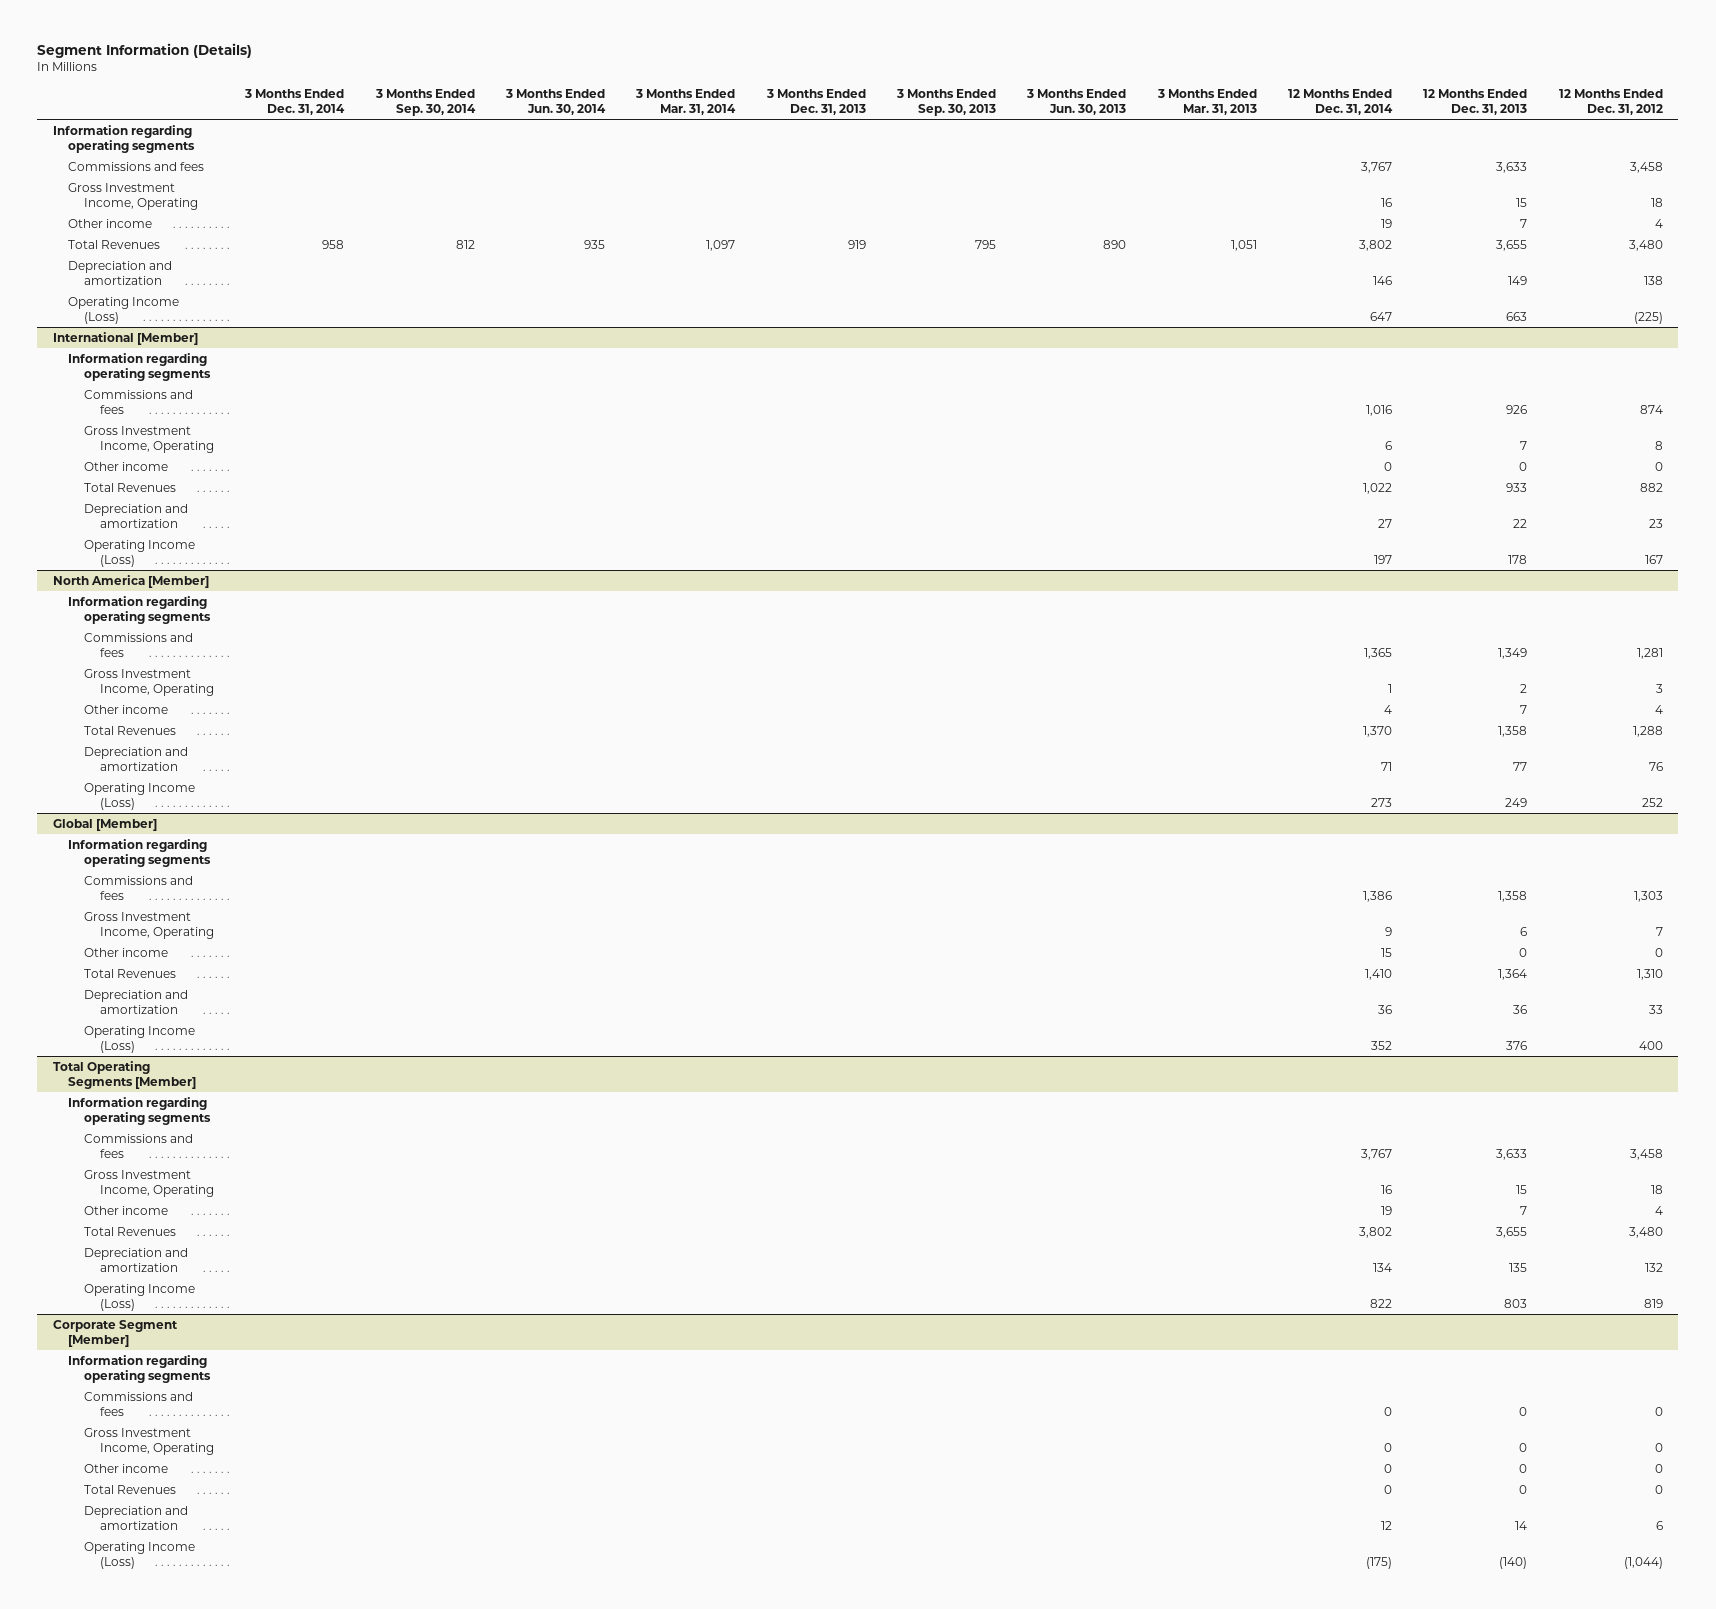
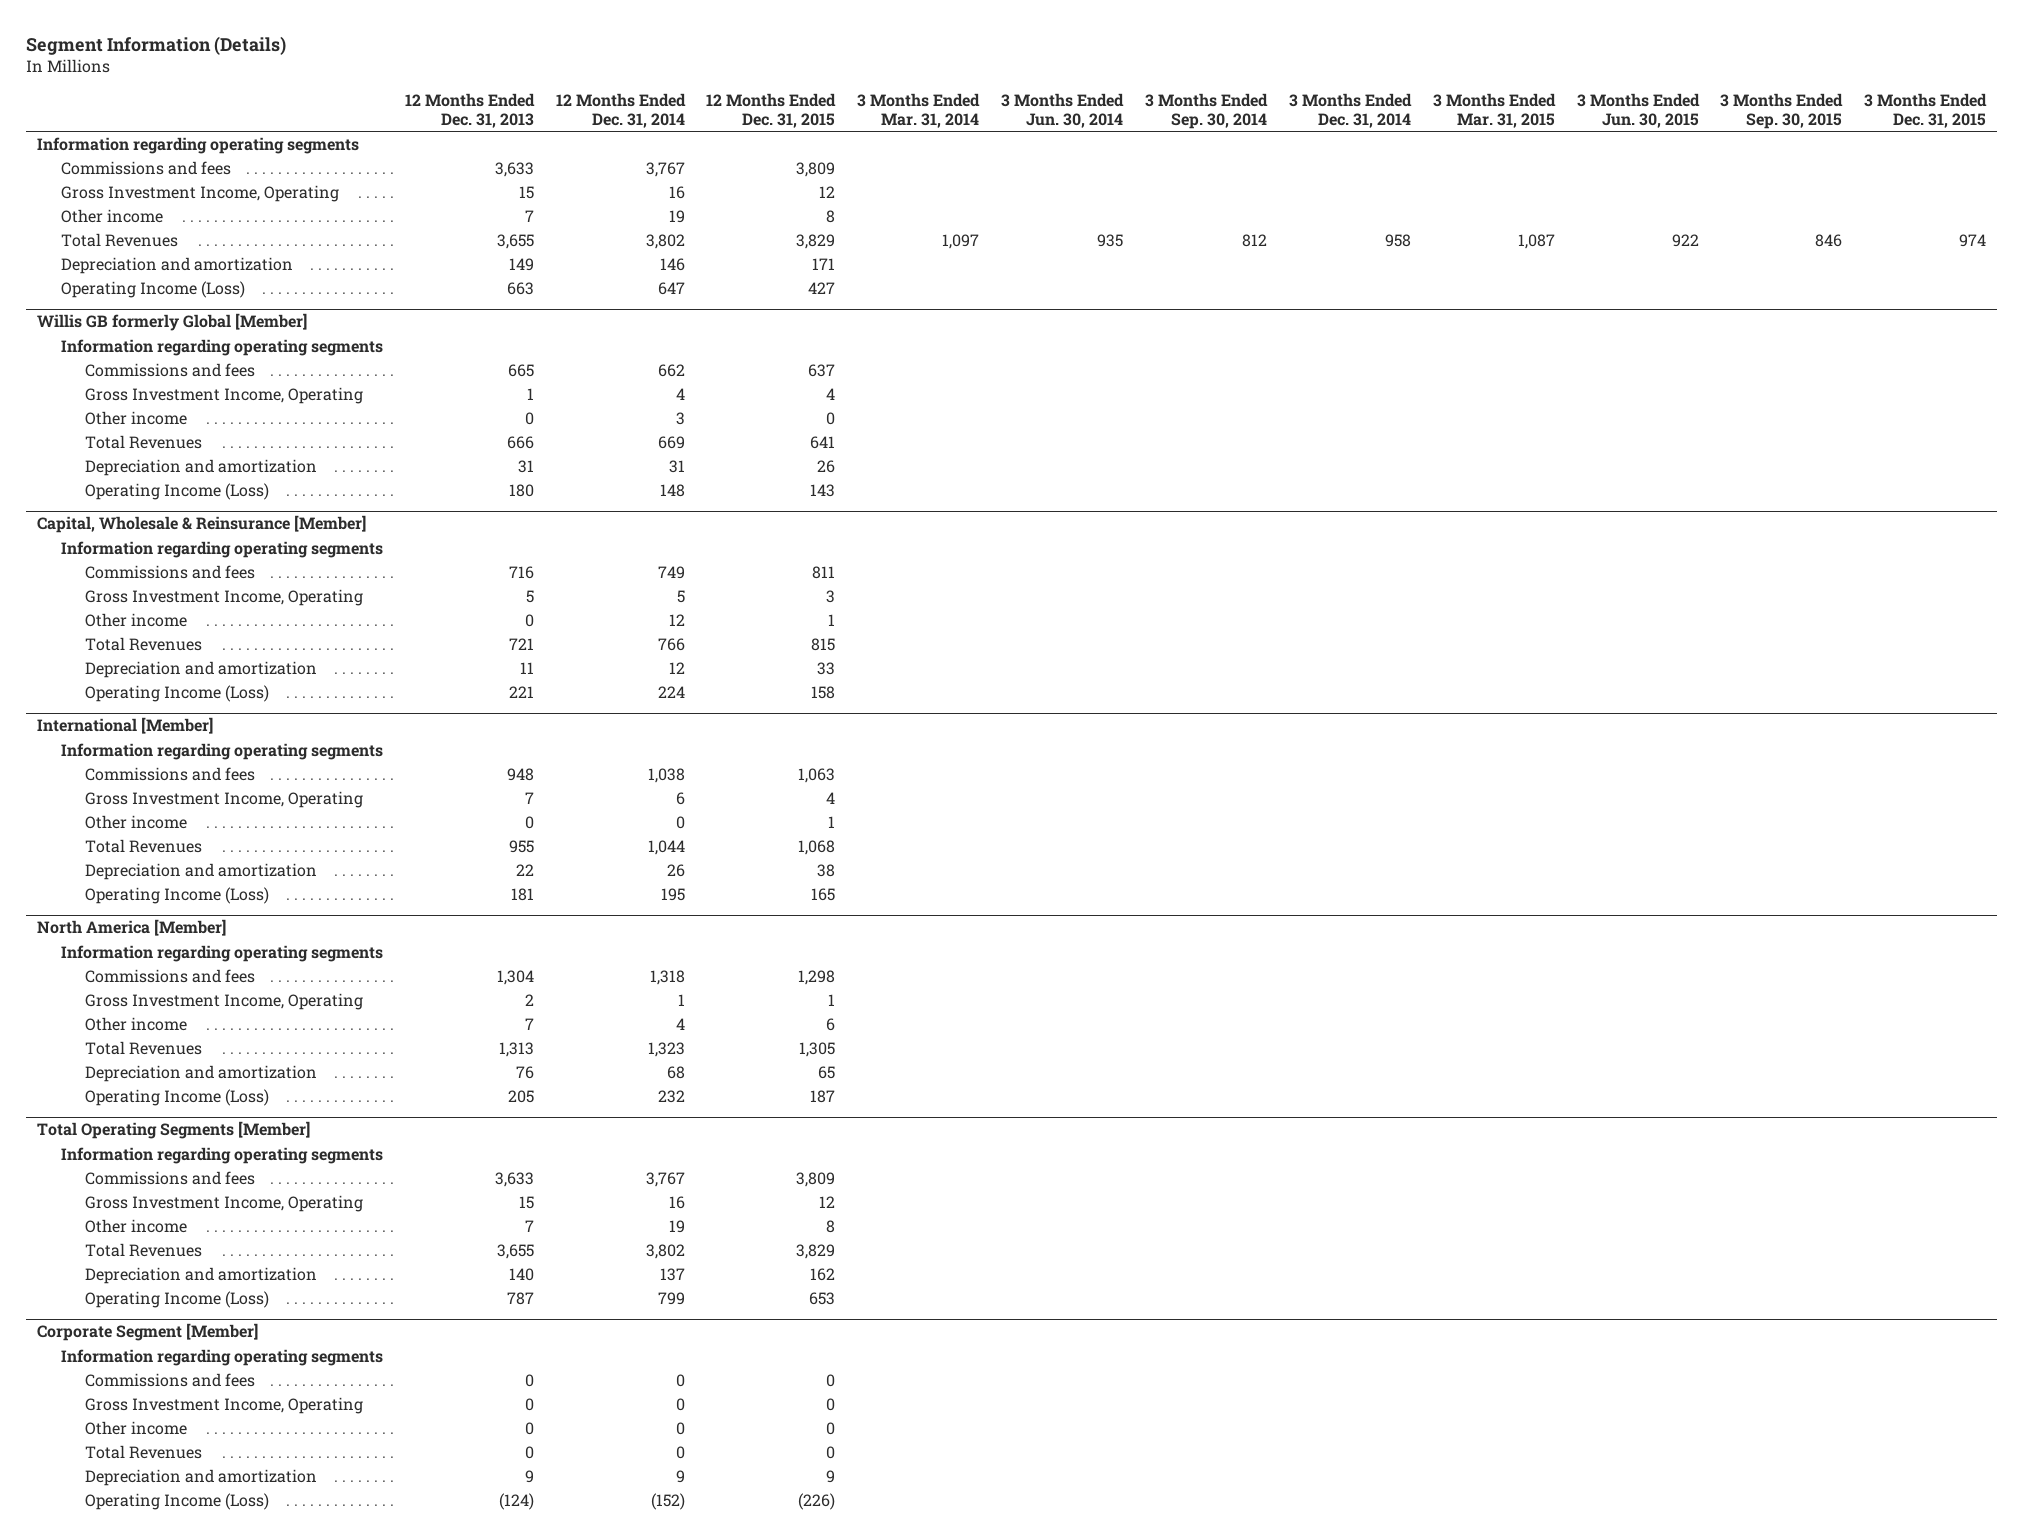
[765,88,866,115] 3 Months Ended Dec. 31, 2013 -> none
[896,88,997,116] 3 Months Ended Sep. 30, 2013 -> none
[1026,88,1127,115] 3 Months Ended Jun. 30, 2013 -> none
[1156,88,1257,115] 3 Months Ended Mar. 31, 2013 -> none
[1558,88,1663,115] 12 Months Ended Dec. 31, 2012 -> none
none -> [706,92,837,128] 12 Months Ended Dec. 31, 2015
none -> [1432,92,1556,128] 3 Months Ended Mar. 31, 2015
none -> [1576,92,1700,128] 3 Months Ended Jun. 30, 2015
none -> [1720,92,1844,129] 3 Months Ended Sep. 30, 2015
none -> [1864,92,1988,128] 3 Months Ended Dec. 31, 2015
none -> [36,313,307,332] Willis GB formerly Global [Member]
none -> [60,338,383,356] Information regarding operating segments
none -> [84,362,255,377] Commissions and fees
none -> [84,386,363,404] Gross Investment Income, Operating
none -> [84,410,187,425] Other income
none -> [84,434,202,449] Total Revenues
none -> [84,458,317,476] Depreciation and amortization
none -> [84,482,269,500] Operating Income (Loss)
none -> [36,515,366,534] Capital, Wholesale & Reinsurance [Member]
none -> [60,540,383,558] Information regarding operating segments
none -> [84,564,255,579] Commissions and fees
none -> [84,588,363,606] Gross Investment Income, Operating
none -> [84,612,187,627] Other income
none -> [84,636,202,651] Total Revenues
none -> [84,660,317,678] Depreciation and amortization
none -> [84,684,269,702] Operating Income (Loss)
[1366,404,1393,416] 1,016 -> [647,767,685,783] 1,038
[1506,404,1528,414] 926 -> [506,767,534,781] 948
[1363,482,1393,494] 1,022 -> [647,839,685,855] 1,044
[1506,482,1528,492] 933 -> [508,839,534,853] 955
[1378,518,1393,528] 27 -> [666,863,685,877] 26
[1374,554,1393,564] 197 -> [660,887,685,901] 195
[1508,554,1528,564] 178 -> [510,887,534,901] 181
[1364,647,1393,659] 1,365 -> [649,969,685,985] 1,318
[1498,647,1528,659] 1,349 -> [496,969,534,985] 1,304
[52,818,157,831] Global [Member] -> none
[68,838,212,867] Information regarding operating segments -> none
[84,875,194,900] Commissions and fees -> none
[84,911,214,939] Gross Investment Income, Operating -> none
[84,947,169,957] Other income -> none
[84,968,177,978] Total Revenues -> none
[84,989,189,1014] Depreciation and amortization -> none
[84,1025,196,1053] Operating Income (Loss) -> none
[1363,725,1393,737] 1,370 -> [647,1041,685,1057] 1,323
[1498,725,1528,737] 1,358 -> [498,1041,534,1057] 1,313
[1381,761,1393,771] 71 -> [666,1065,685,1079] 68
[1513,761,1528,771] 77 -> [515,1065,534,1079] 76
[1371,797,1393,807] 273 -> [657,1089,685,1103] 232
[1505,797,1528,807] 249 -> [507,1089,534,1103] 205
[1373,1262,1393,1272] 134 -> [659,1267,685,1281] 137
[1509,1262,1528,1272] 135 -> [508,1267,534,1281] 140
[1370,1298,1393,1308] 822 -> [657,1291,685,1305] 799
[1504,1298,1528,1308] 803 -> [506,1291,534,1305] 787
[1381,1520,1393,1530] 12 -> [675,1469,685,1483] 9
[1515,1520,1528,1530] 14 -> [524,1469,534,1483] 9
[1366,1556,1393,1569] (175) -> [650,1492,685,1510] (152)
[1499,1556,1528,1569] (140) -> [498,1492,534,1510] (124)

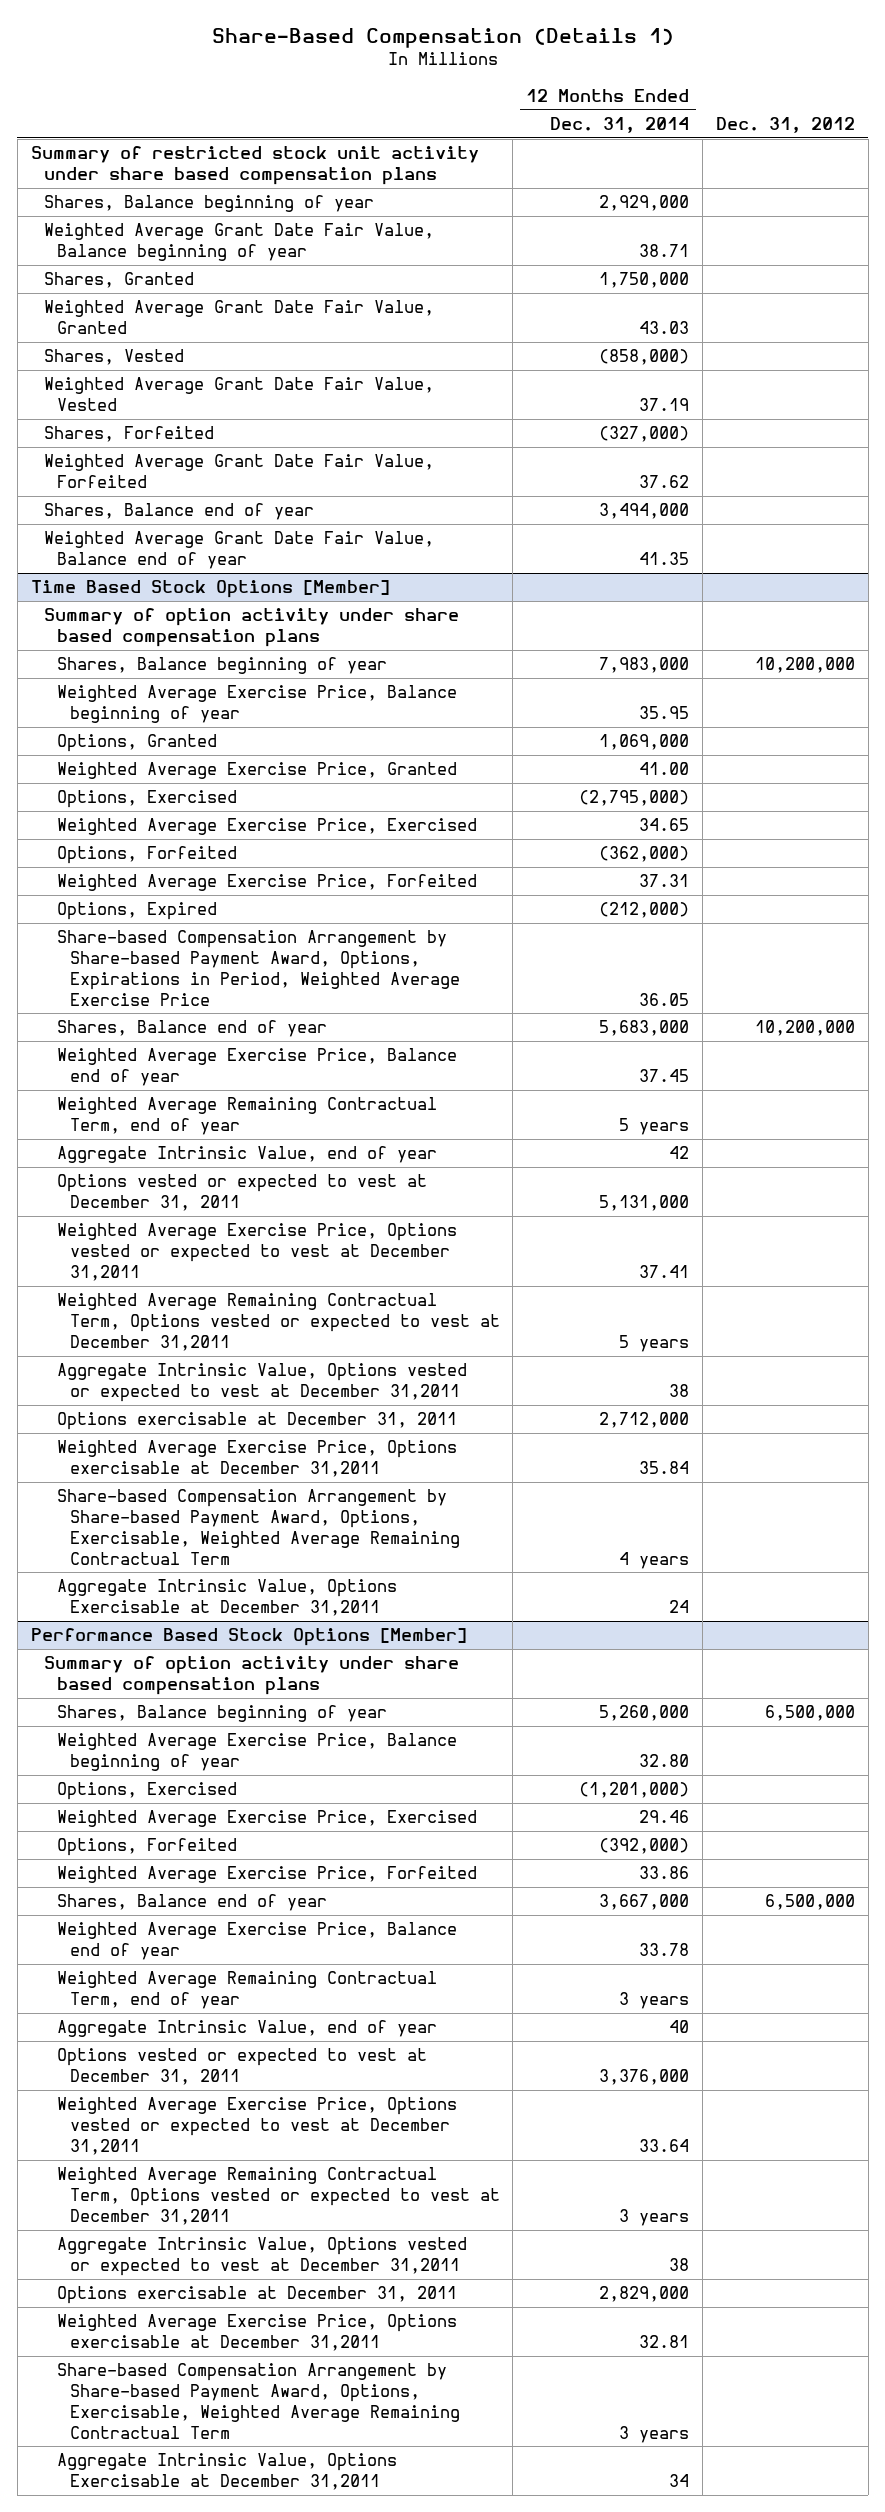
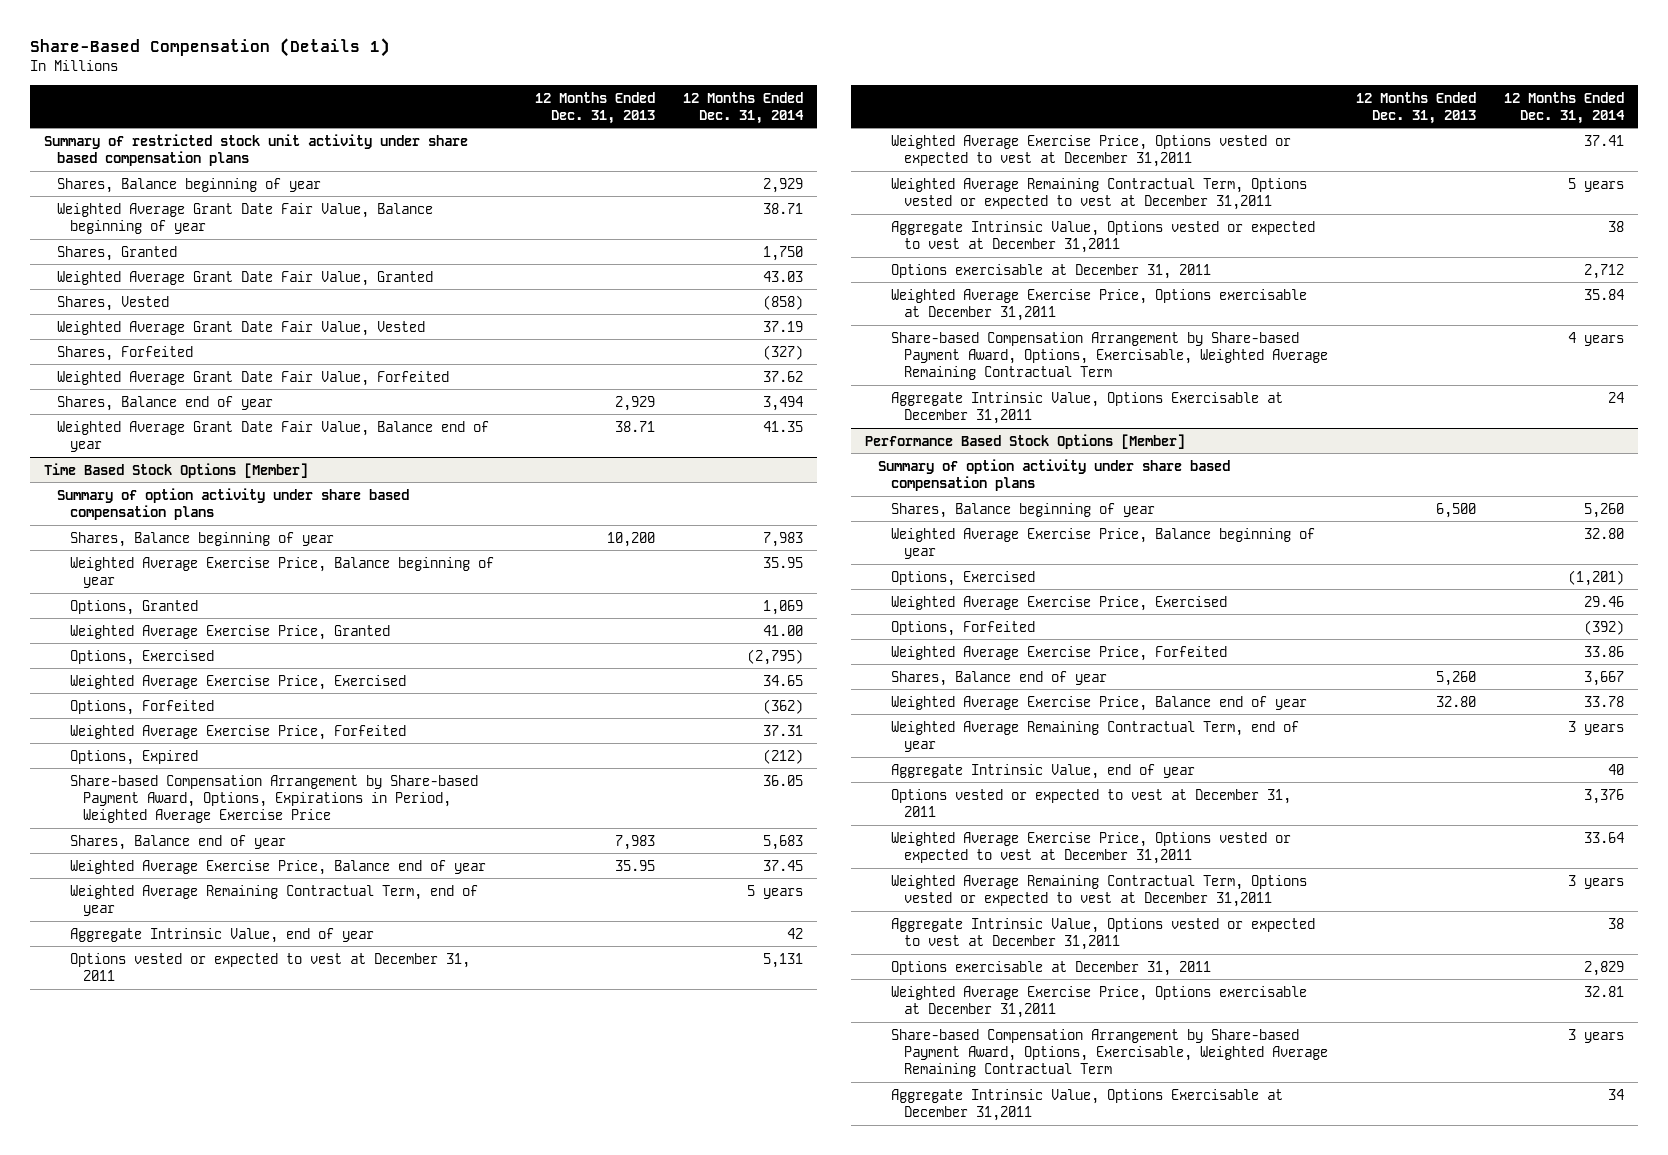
[715,117,855,134] Dec. 31, 2012 -> none
none -> [534,91,655,124] 12 Months Ended Dec. 31, 2013
[599,195,690,212] 2,929,000 -> [762,177,803,193] 2,929
[599,272,690,289] 1,750,000 -> [762,245,803,261] 1,750
[599,349,690,366] (858,000) -> [762,294,803,310] (858)
[599,426,690,443] (327,000) -> [762,344,803,360] (327)
[599,503,690,520] 3,494,000 -> [762,395,803,411] 3,494
[599,657,690,674] 7,983,000 -> [762,531,803,547] 7,983
[599,734,690,751] 1,069,000 -> [762,599,803,615] 1,069
[579,790,690,807] (2,795,000) -> [746,648,803,665] (2,795)
[599,846,690,863] (362,000) -> [762,698,803,714] (362)
[599,902,690,919] (212,000) -> [762,748,803,764] (212)
[599,1020,690,1037] 5,683,000 -> [762,834,803,850] 5,683
[599,1195,690,1212] 5,131,000 -> [762,952,803,968] 5,131
[599,1412,690,1429] 2,712,000 -> [1583,263,1624,279] 2,712
[599,1705,690,1722] 5,260,000 -> [1583,502,1624,518] 5,260
[579,1782,690,1799] (1,201,000) -> [1567,569,1624,586] (1,201)
[599,1838,690,1855] (392,000) -> [1583,619,1624,635] (392)
[599,1894,690,1911] 3,667,000 -> [1583,670,1624,686] 3,667
[599,2069,690,2086] 3,376,000 -> [1583,788,1624,804] 3,376
[599,2286,690,2303] 2,829,000 -> [1583,960,1624,976] 2,829

